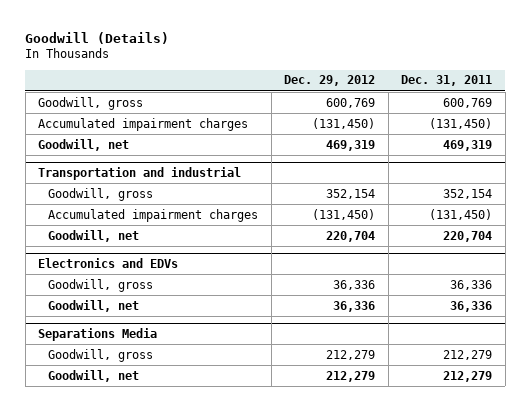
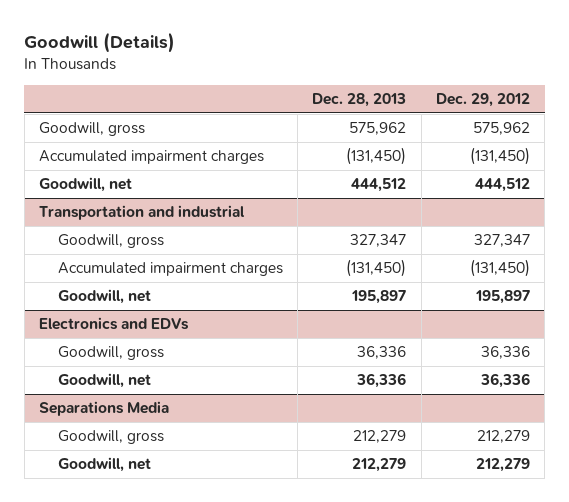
[401,75,493,87] Dec. 31, 2011 -> none
none -> [312,93,407,108] Dec. 28, 2013
[326,97,376,108] 600,769 -> [473,122,531,136] 575,962
[326,139,376,151] 469,319 -> [475,178,531,193] 444,512
[326,188,376,199] 352,154 -> [474,234,531,248] 327,347
[326,230,376,242] 220,704 -> [475,290,531,305] 195,897

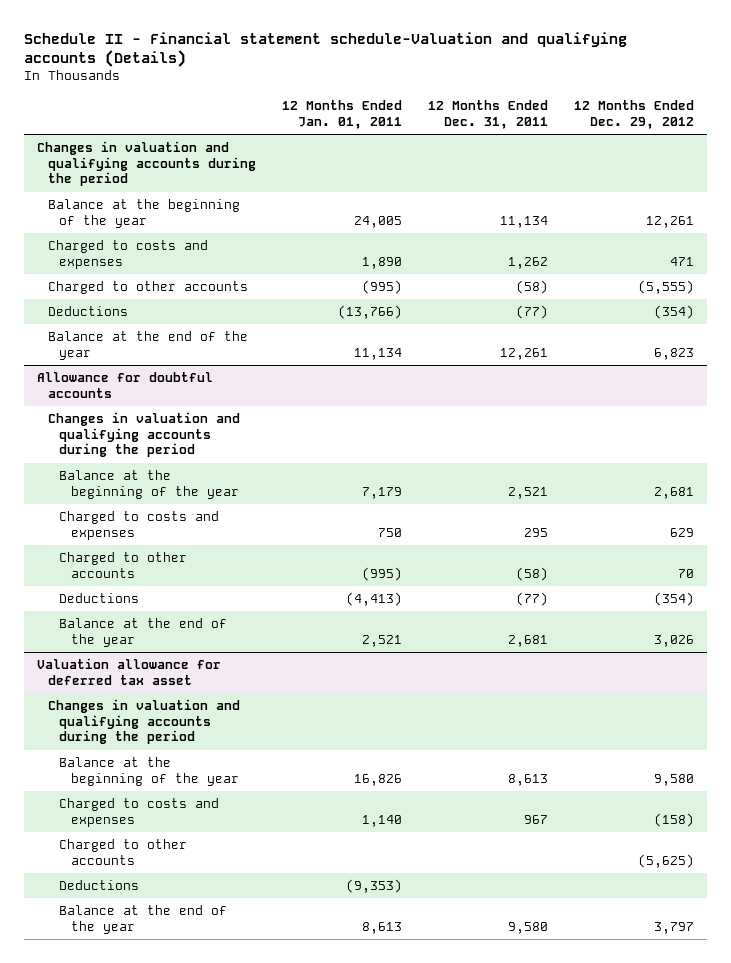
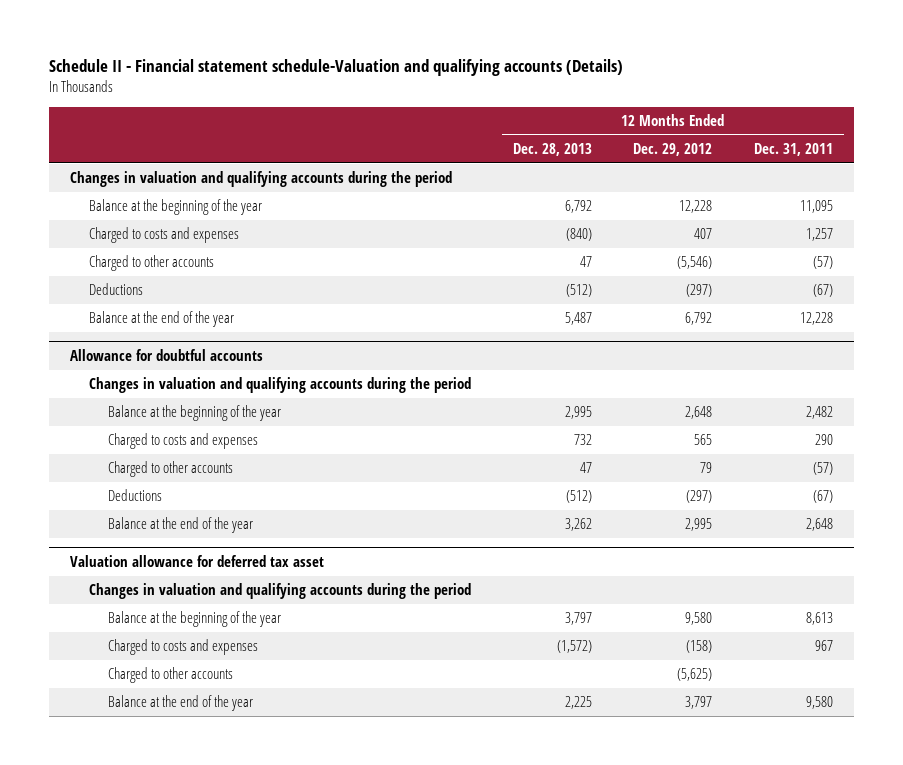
[282,100,403,129] 12 Months Ended Jan. 01, 2011 -> none
none -> [512,143,592,157] Dec. 28, 2013
[500,215,549,228] 11,134 -> [800,200,834,214] 11,095
[646,215,695,228] 12,261 -> [679,200,713,214] 12,228
[508,256,549,269] 1,262 -> [806,228,834,242] 1,257
[670,256,695,266] 471 -> [694,228,713,240] 407
[516,280,549,295] (58) -> [813,256,834,270] (57)
[638,280,695,295] (5,555) -> [677,256,713,270] (5,546)
[516,305,549,320] (77) -> [813,284,834,298] (67)
[654,305,695,320] (354) -> [686,284,713,298] (297)
[500,347,549,360] 12,261 -> [800,312,834,326] 12,228
[654,347,695,360] 6,823 -> [685,312,713,326] 6,792
[508,486,549,499] 2,521 -> [806,406,834,420] 2,482
[654,486,695,499] 2,681 -> [685,406,713,420] 2,648
[524,527,549,537] 295 -> [815,434,834,446] 290
[670,527,695,537] 629 -> [694,434,713,446] 565
[516,566,549,581] (58) -> [813,462,834,476] (57)
[678,568,695,578] 70 -> [700,462,713,474] 79
[516,592,549,607] (77) -> [813,490,834,504] (67)
[654,592,695,607] (354) -> [686,490,713,504] (297)
[508,634,549,647] 2,681 -> [806,518,834,532] 2,648
[654,634,695,647] 3,026 -> [685,518,713,532] 2,995
[59,880,140,891] Deductions -> none

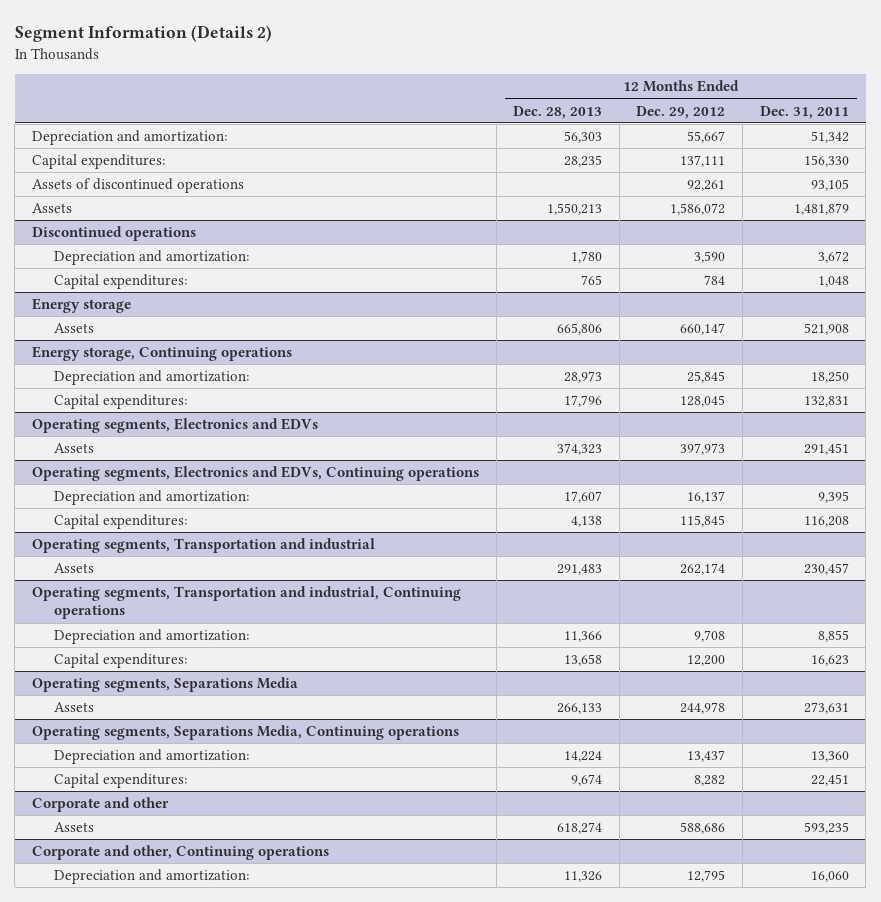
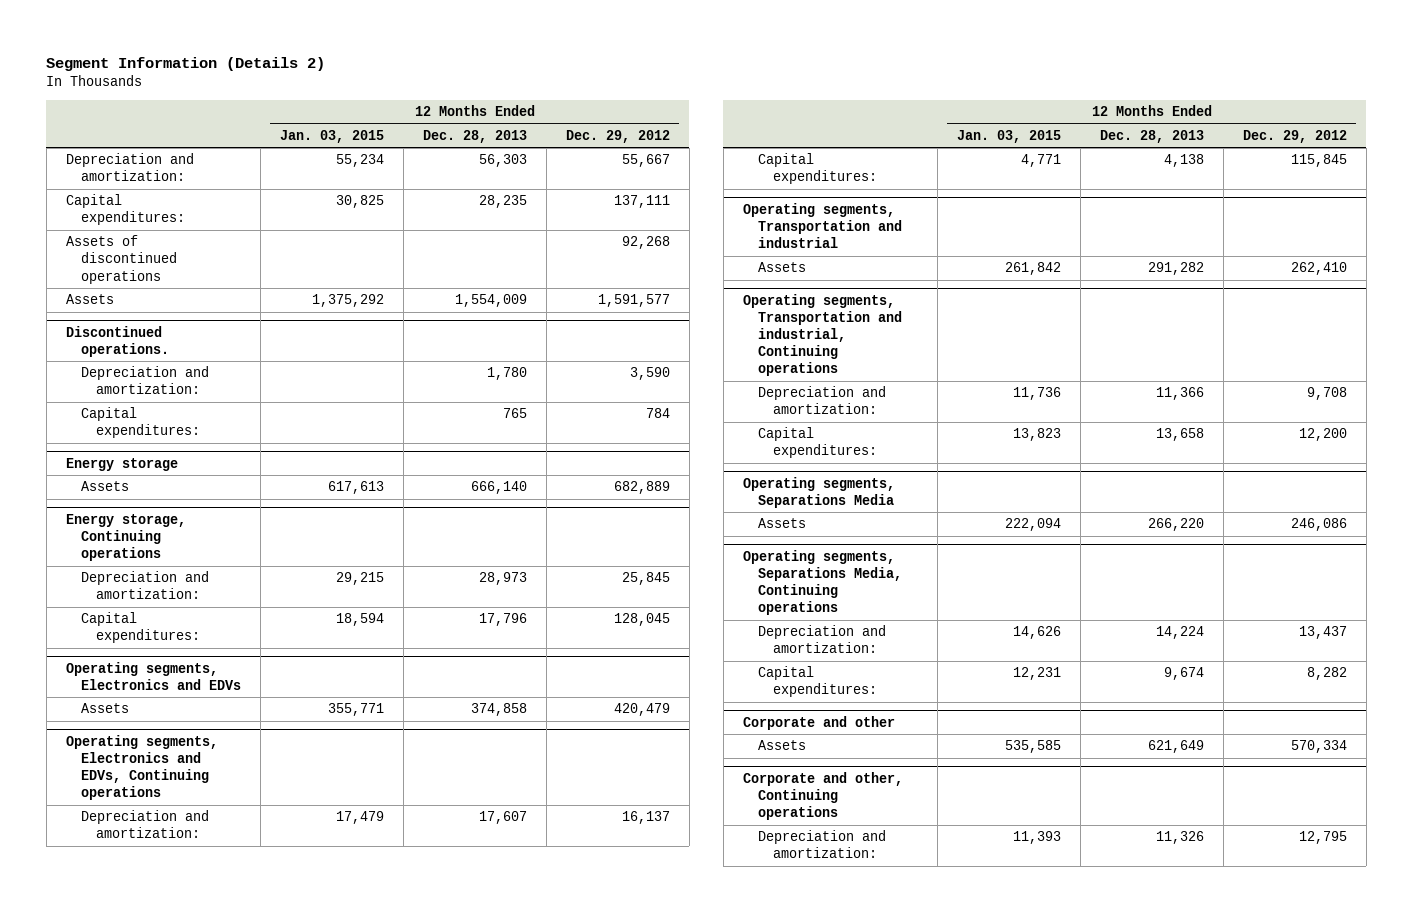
[759,105,849,119] Dec. 31, 2011 -> none
none -> [279,129,384,143] Jan. 03, 2015
[687,180,726,192] 92,261 -> [621,236,670,250] 92,268
[547,203,603,216] 1,550,213 -> [454,294,527,308] 1,554,009
[670,203,726,216] 1,586,072 -> [597,294,670,308] 1,591,577
[31,226,196,242] Discontinued operations -> [65,325,169,358] Discontinued operations.
[557,323,603,336] 665,806 -> [470,481,527,495] 666,140
[680,323,726,336] 660,147 -> [613,481,670,495] 682,889
[557,443,603,456] 374,323 -> [470,703,527,717] 374,858
[680,443,726,456] 397,973 -> [613,703,670,717] 420,479
[557,564,603,576] 291,483 -> [1147,262,1204,276] 291,282
[680,563,726,576] 262,174 -> [1290,262,1347,276] 262,410
[557,703,603,715] 266,133 -> [1147,518,1204,532] 266,220
[680,702,726,715] 244,978 -> [1290,518,1347,532] 246,086
[557,822,603,835] 618,274 -> [1147,740,1204,754] 621,649
[680,822,726,835] 588,686 -> [1290,740,1347,754] 570,334

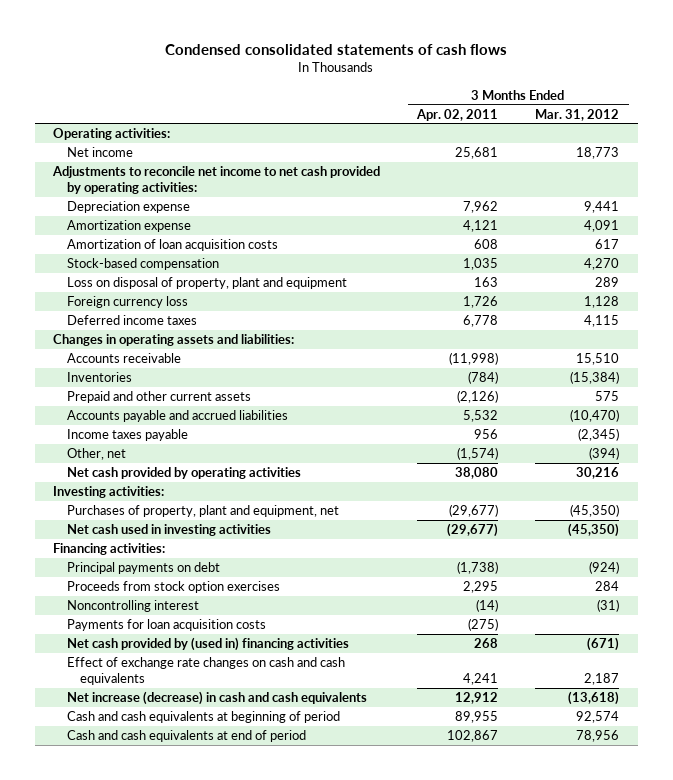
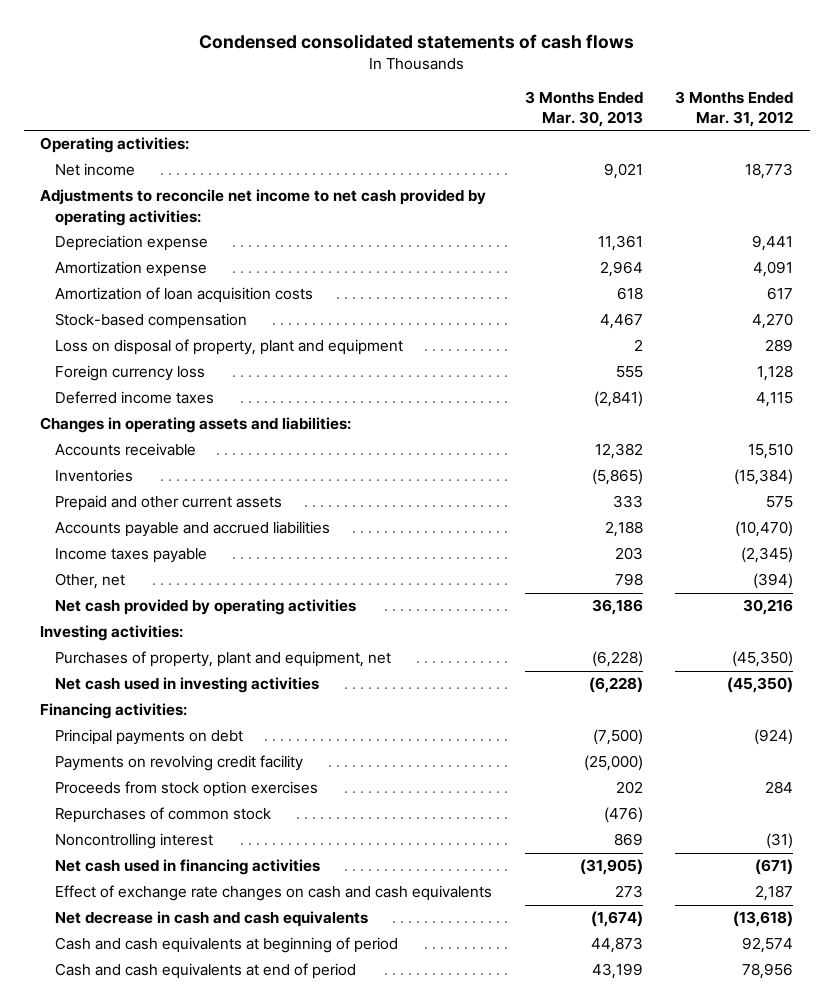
[416,108,499,121] Apr. 02, 2011 -> none
none -> [524,90,643,128] 3 Months Ended Mar. 30, 2013
none -> [55,755,304,772] Payments on revolving credit facility
none -> [55,807,272,824] Repurchases of common stock
[66,619,266,632] Payments for loan acquisition costs -> none
[66,637,349,652] Net cash provided by (used in) financing activities -> [55,859,321,876] Net cash used in financing activities
[66,691,367,706] Net increase (decrease) in cash and cash equivalents -> [55,911,369,928] Net decrease in cash and cash equivalents

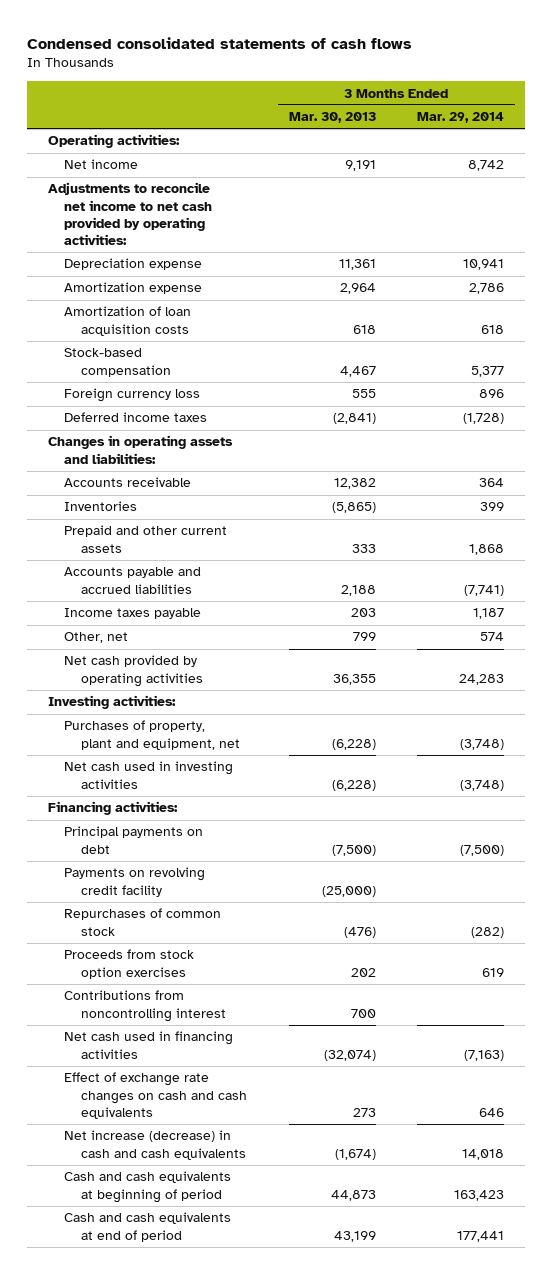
[675,90,794,128] 3 Months Ended Mar. 31, 2012 -> none
none -> [417,112,505,124] Mar. 29, 2014
[603,163,643,180] 9,021 -> [344,160,376,172] 9,191
[55,339,404,356] Loss on disposal of property, plant and equipment -> none
[614,573,643,587] 798 -> [352,632,376,642] 799
[591,599,643,616] 36,186 -> [332,673,376,685] 36,355
[55,781,319,798] Proceeds from stock option exercises -> [64,949,195,979] Proceeds from stock option exercises
[55,833,214,850] Noncontrolling interest -> [64,990,227,1022] Contributions from noncontrolling interest
[613,833,643,847] 869 -> [350,1008,376,1018] 700
[579,859,643,876] (31,905) -> [323,1049,376,1061] (32,074)
[55,911,369,928] Net decrease in cash and cash equivalents -> [64,1130,247,1160] Net increase (decrease) in cash and cash equivalents

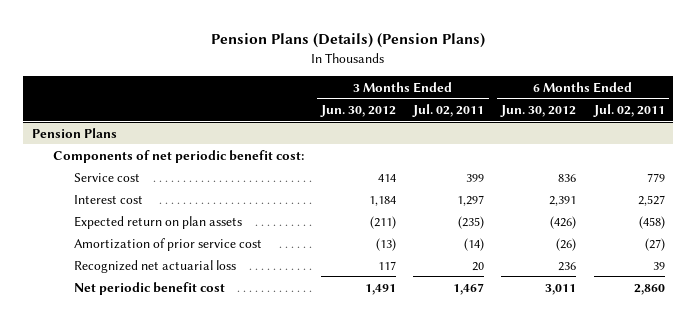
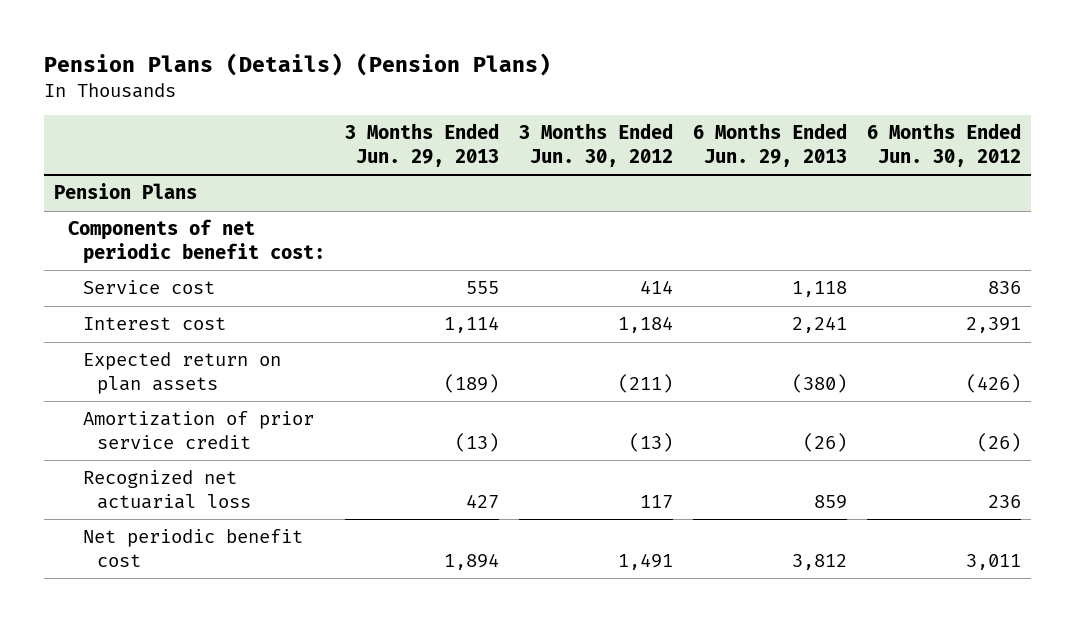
[412,104,485,118] Jul. 02, 2011 -> none
[592,104,665,118] Jul. 02, 2011 -> none
none -> [344,123,499,167] 3 Months Ended Jun. 29, 2013
none -> [692,123,847,167] 6 Months Ended Jun. 29, 2013
[74,237,263,251] Amortization of prior service cost -> [82,411,314,449] Amortization of prior service credit

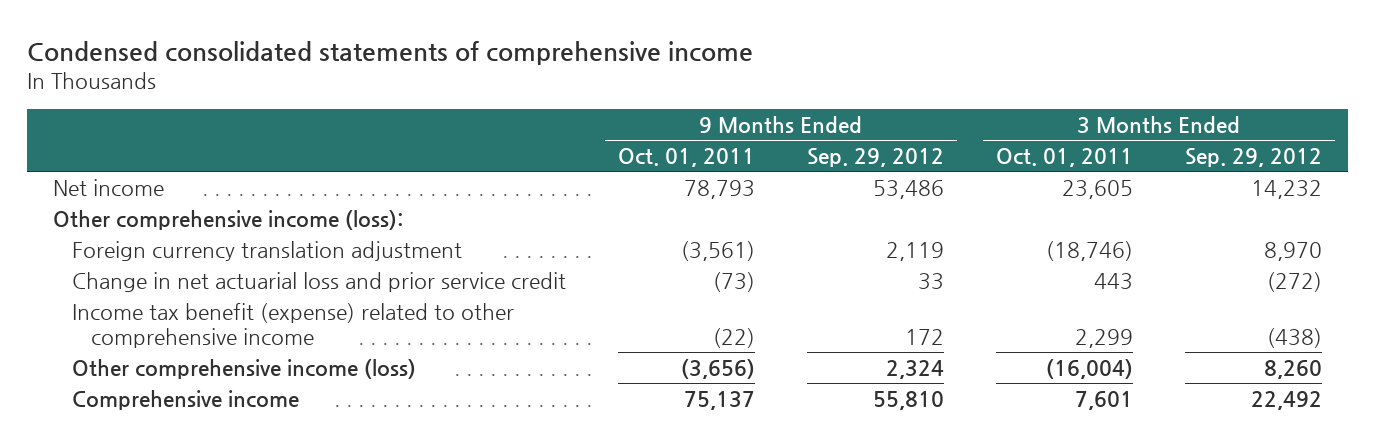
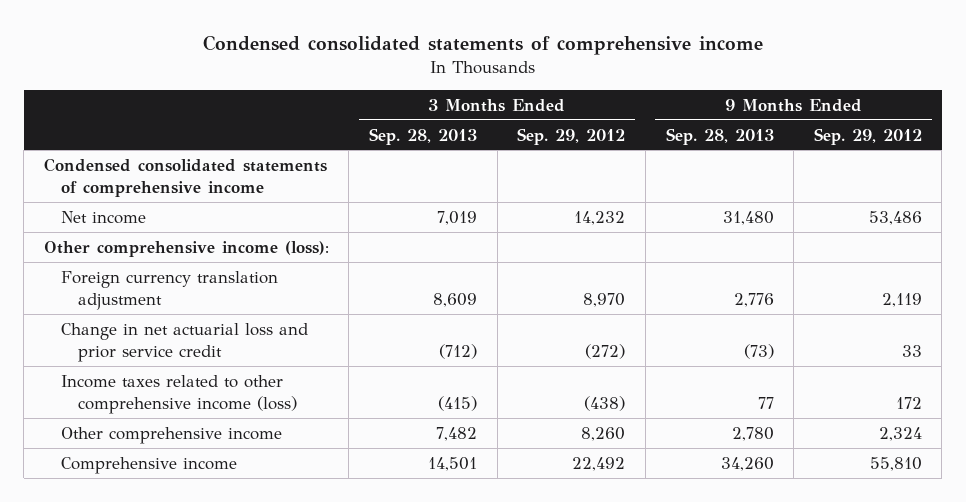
[618,148,756,168] Oct. 01, 2011 -> none
[995,148,1133,168] Oct. 01, 2011 -> none
none -> [368,127,477,145] Sep. 28, 2013
none -> [665,127,774,145] Sep. 28, 2013
none -> [43,157,327,197] Condensed consolidated statements of comprehensive income
[72,302,515,348] Income tax benefit (expense) related to other comprehensive income -> [60,374,298,414] Income taxes related to other comprehensive income (loss)
[72,358,417,379] Other comprehensive income (loss) -> [60,426,282,444] Other comprehensive income

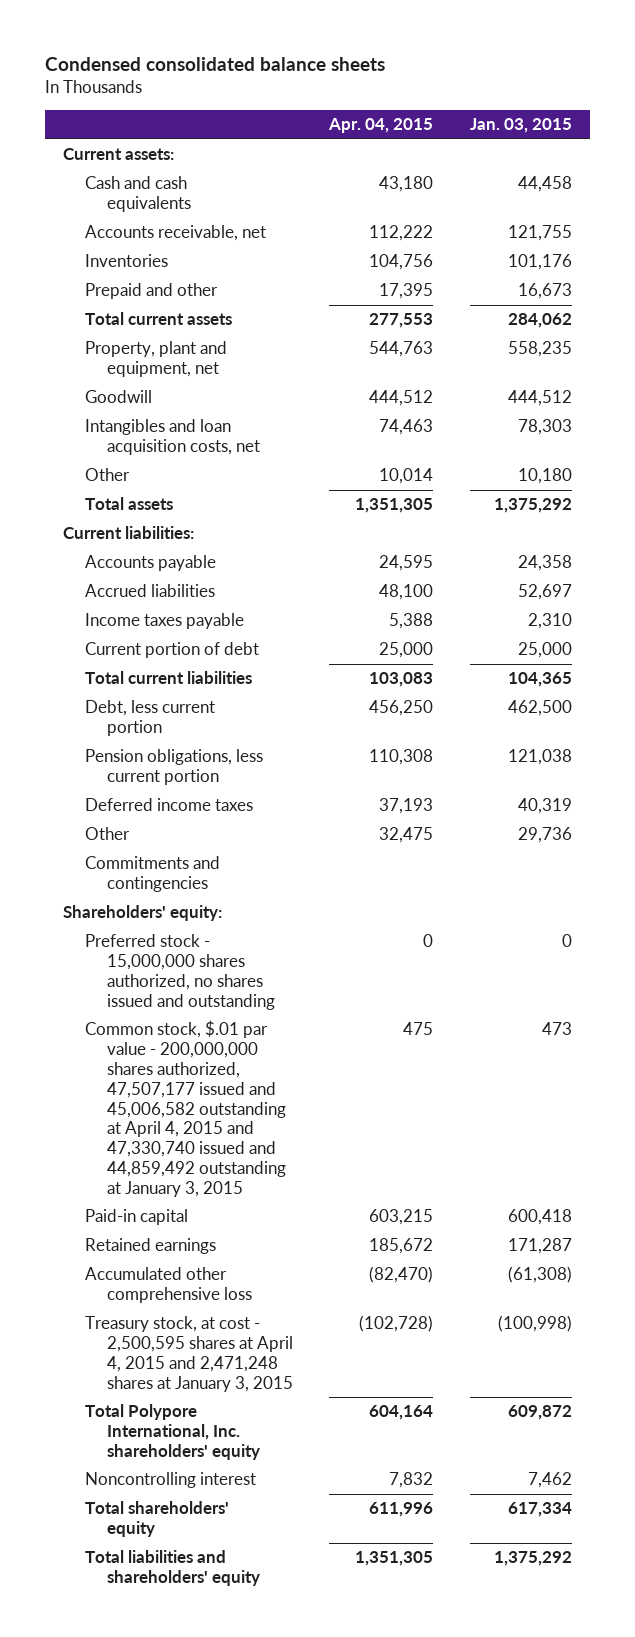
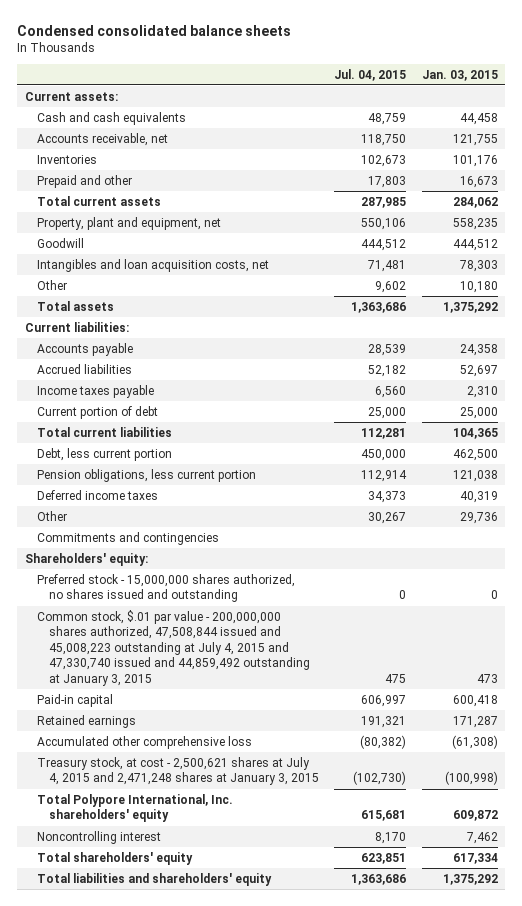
[328,118,434,134] Apr. 04, 2015 -> none
none -> [334,68,407,81] Jul. 04, 2015
[85,1020,286,1197] Common stock, $.01 par value - 200,000,000 shares authorized, 47,507,177 issued and 45,006,582 outstanding at April 4, 2015 and 47,330,740 issued and 44,859,492 outstanding at January 3, 2015 -> [36,609,310,686] Common stock, $.01 par value - 200,000,000 shares authorized, 47,508,844 issued and 45,008,223 outstanding at July 4, 2015 and 47,330,740 issued and 44,859,492 outstanding at January 3, 2015
[85,1316,293,1392] Treasury stock, at cost - 2,500,595 shares at April 4, 2015 and 2,471,248 shares at January 3, 2015 -> [36,756,319,786] Treasury stock, at cost - 2,500,621 shares at July 4, 2015 and 2,471,248 shares at January 3, 2015

